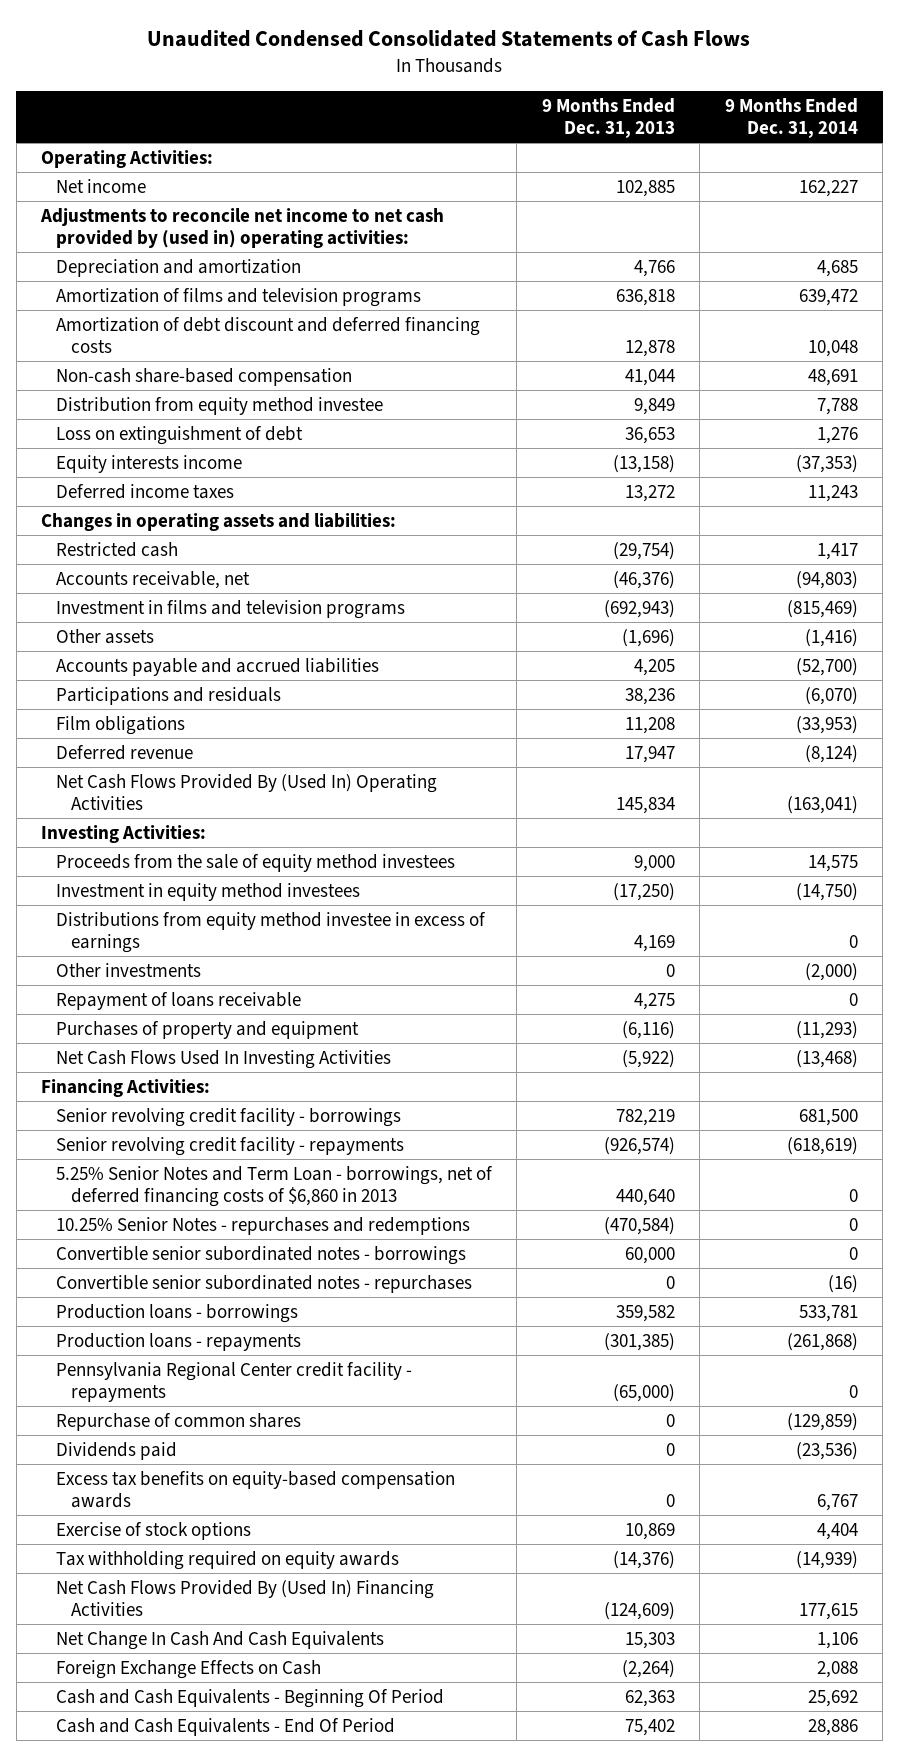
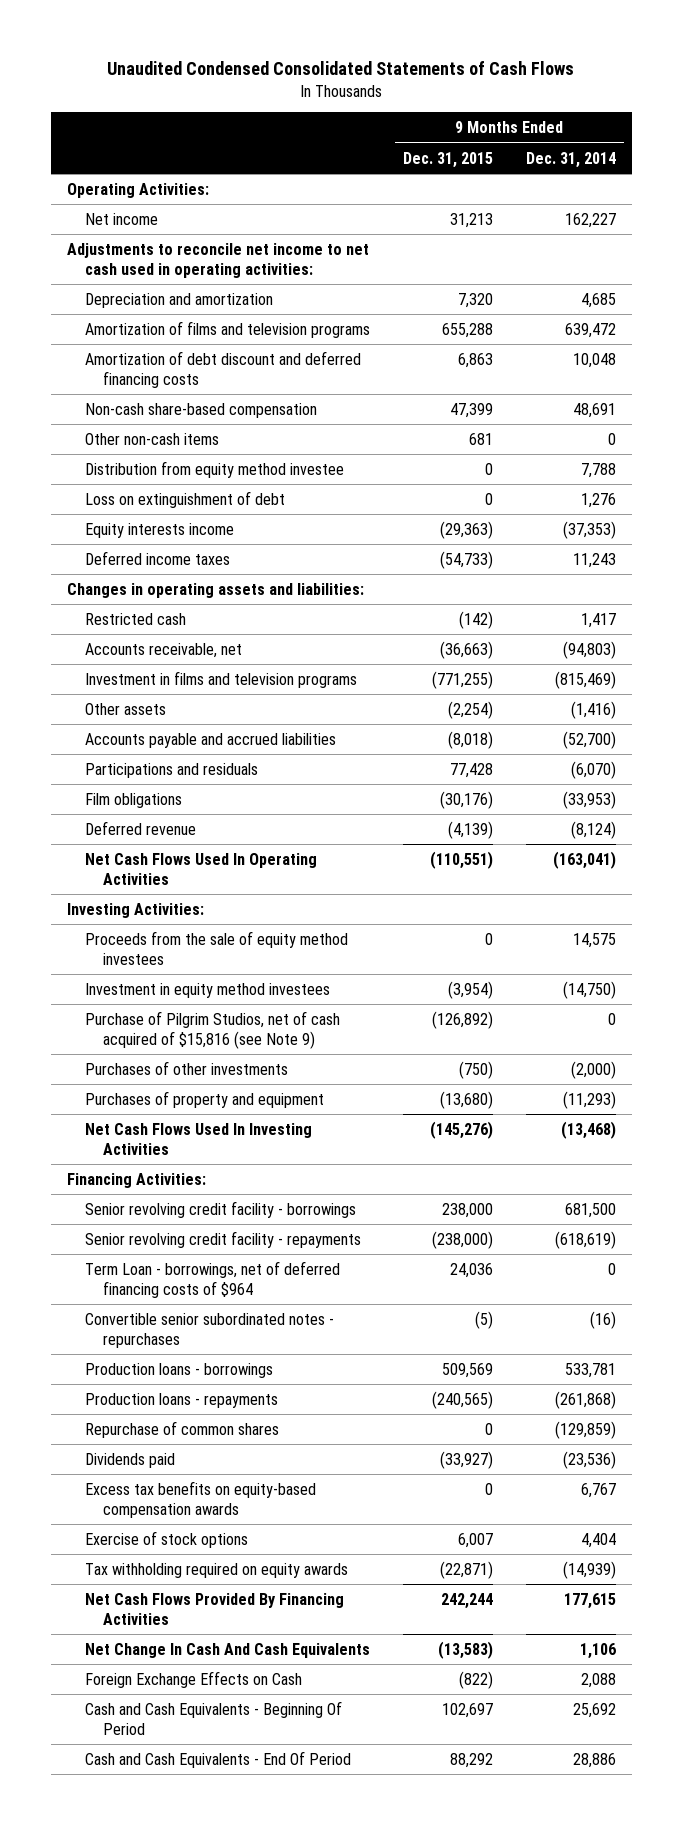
[541,97,675,138] 9 Months Ended Dec. 31, 2013 -> none
none -> [402,151,493,168] Dec. 31, 2015
[40,207,445,248] Adjustments to reconcile net income to net cash provided by (used in) operating activities: -> [67,242,370,278] Adjustments to reconcile net income to net cash used in operating activities:
none -> [84,432,219,445] Other non-cash items
[56,773,438,810] Net Cash Flows Provided By (Used In) Operating Activities -> [84,852,317,885] Net Cash Flows Used In Operating Activities
[56,911,487,953] Distributions from equity method investee in excess of earnings -> none
[56,991,302,1010] Repayment of loans receivable -> none
none -> [84,1010,340,1049] Purchase of Pilgrim Studios, net of cash acquired of $15,816 (see Note 9)
[56,962,202,977] Other investments -> [84,1060,288,1075] Purchases of other investments
[56,1216,471,1235] 10.25% Senior Notes - repurchases and redemptions -> none
[56,1245,467,1265] Convertible senior subordinated notes - borrowings -> none
[56,1165,494,1207] 5.25% Senior Notes and Term Loan - borrowings, net of deferred financing costs of $6,860 in 2013 -> [84,1260,340,1298] Term Loan - borrowings, net of deferred financing costs of $964
[56,1361,413,1402] Pennsylvania Regional Center credit facility - repayments -> none
[56,1579,435,1616] Net Cash Flows Provided By (Used In) Financing Activities -> [84,1592,344,1625] Net Cash Flows Provided By Financing Activities

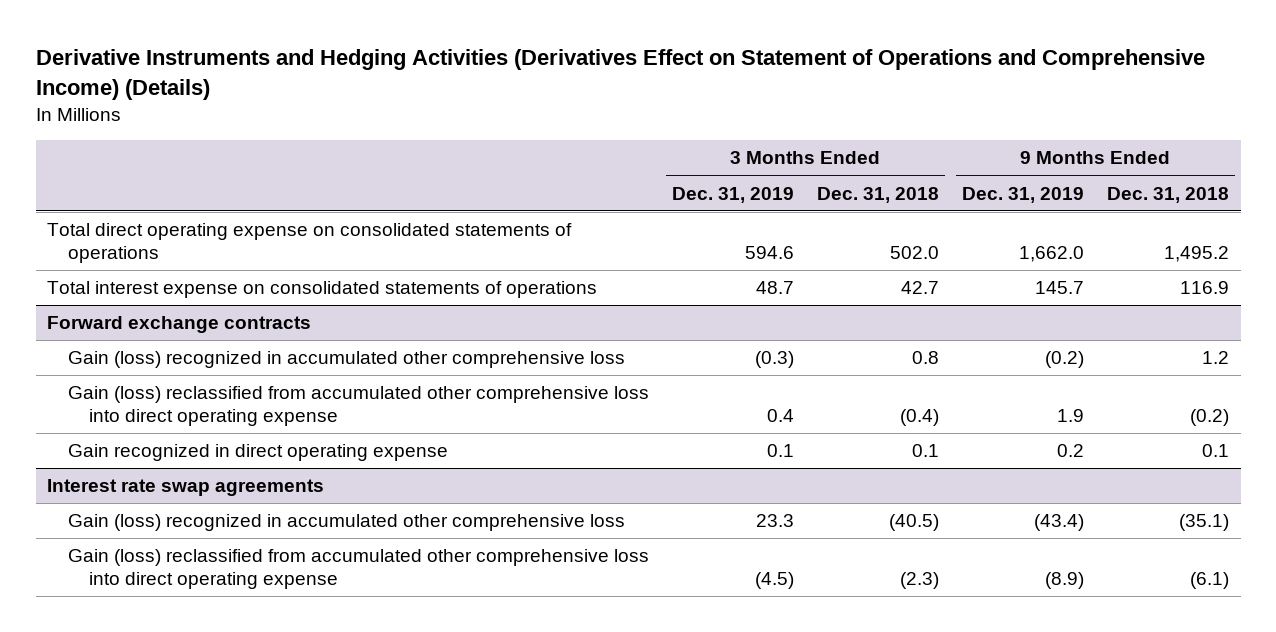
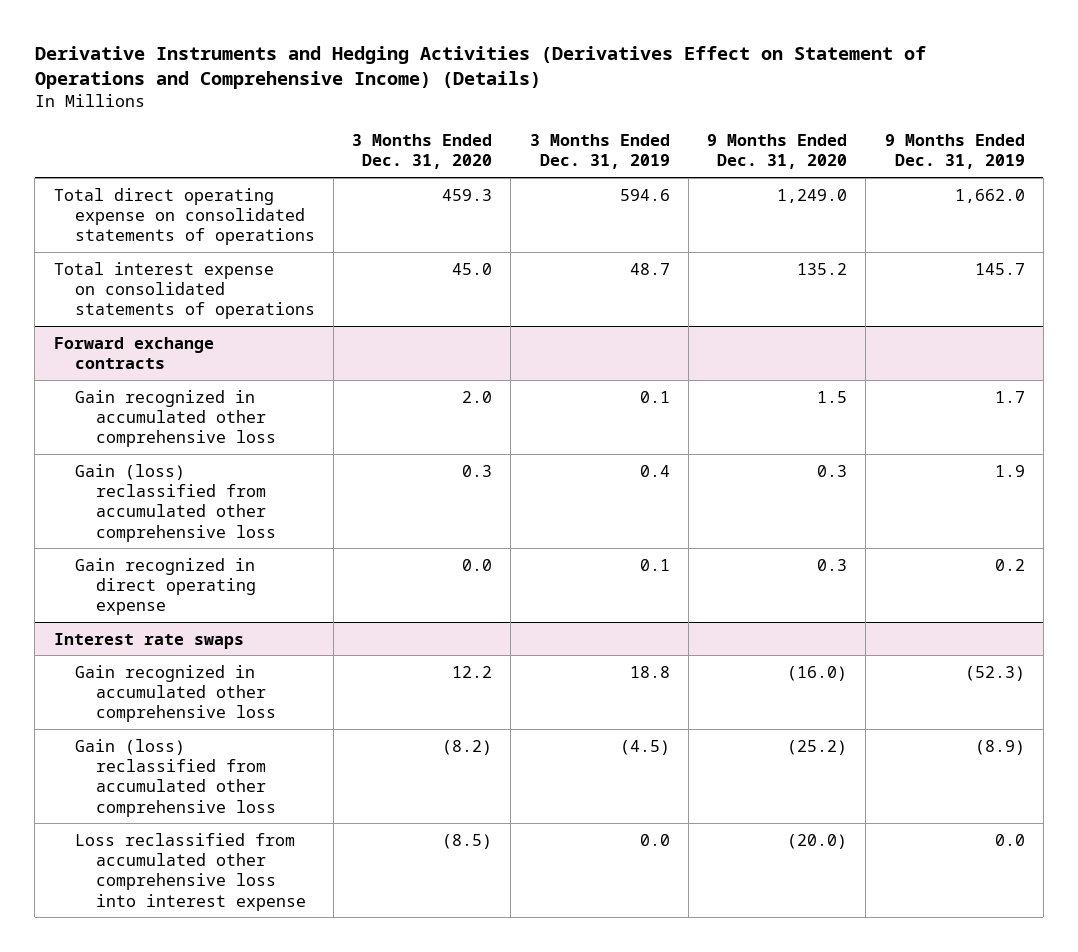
[816,186,939,203] Dec. 31, 2018 -> none
[1107,186,1230,203] Dec. 31, 2018 -> none
none -> [352,134,493,170] 3 Months Ended Dec. 31, 2020
none -> [707,134,848,170] 9 Months Ended Dec. 31, 2020
[67,351,625,369] Gain (loss) recognized in accumulated other comprehensive loss -> [74,389,276,448] Gain recognized in accumulated other comprehensive loss
[754,351,794,369] (0.3) -> [639,390,670,403] 0.1
[1044,351,1084,369] (0.2) -> [994,390,1025,403] 1.7
[67,386,649,426] Gain (loss) reclassified from accumulated other comprehensive loss into direct operating expense -> [74,463,276,542] Gain (loss) reclassified from accumulated other comprehensive loss
[47,479,325,497] Interest rate swap agreements -> [53,632,244,649] Interest rate swaps
[67,514,625,532] Gain (loss) recognized in accumulated other comprehensive loss -> [74,664,276,723] Gain recognized in accumulated other comprehensive loss
[755,514,794,528] 23.3 -> [629,665,670,678] 18.8
[1033,514,1084,532] (43.4) -> [964,665,1025,681] (52.3)
[67,549,649,589] Gain (loss) reclassified from accumulated other comprehensive loss into direct operating expense -> [74,738,276,817] Gain (loss) reclassified from accumulated other comprehensive loss
none -> [74,832,306,911] Loss reclassified from accumulated other comprehensive loss into interest expense

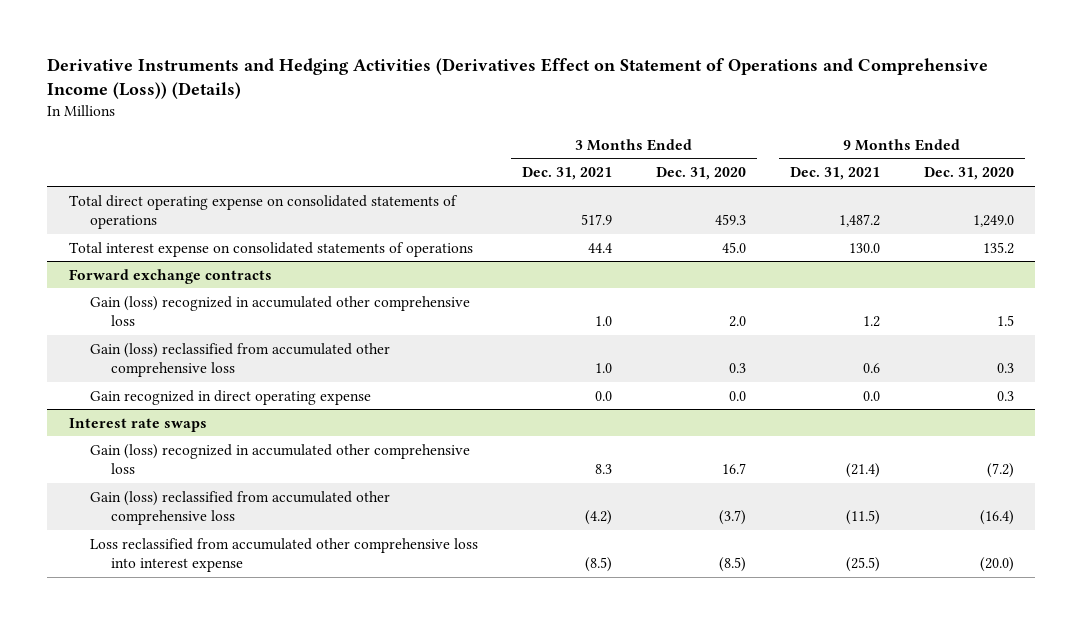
[34,46,926,90] Derivative Instruments and Hedging Activities (Derivatives Effect on Statement of Operations and Comprehensive Income) (Details) -> [46,57,988,99] Derivative Instruments and Hedging Activities (Derivatives Effect on Statement of Operations and Comprehensive Income (Loss)) (Details)
[529,134,670,170] 3 Months Ended Dec. 31, 2019 -> none
[884,134,1025,170] 9 Months Ended Dec. 31, 2019 -> none
none -> [521,167,612,181] Dec. 31, 2021
none -> [789,167,880,181] Dec. 31, 2021
[74,389,276,448] Gain recognized in accumulated other comprehensive loss -> [89,295,470,327] Gain (loss) recognized in accumulated other comprehensive loss
[74,664,276,723] Gain recognized in accumulated other comprehensive loss -> [89,443,470,475] Gain (loss) recognized in accumulated other comprehensive loss
[452,665,493,678] 12.2 -> [721,463,746,475] 16.7
[787,665,848,681] (16.0) -> [986,463,1014,479] (7.2)
[442,739,493,755] (8.2) -> [718,510,746,526] (3.7)
[787,739,848,755] (25.2) -> [979,510,1014,526] (16.4)

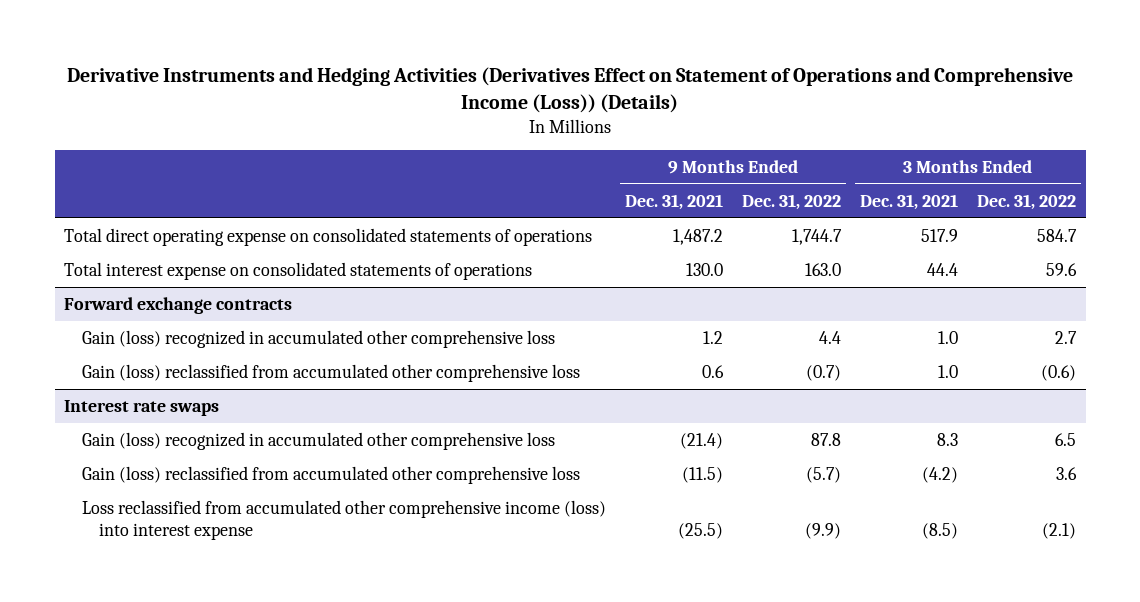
[655,167,746,181] Dec. 31, 2020 -> none
[923,167,1014,181] Dec. 31, 2020 -> none
none -> [741,193,841,210] Dec. 31, 2022
none -> [976,193,1076,210] Dec. 31, 2022
[89,389,371,405] Gain recognized in direct operating expense -> none
[89,537,478,573] Loss reclassified from accumulated other comprehensive loss into interest expense -> [81,499,606,540] Loss reclassified from accumulated other comprehensive income (loss) into interest expense

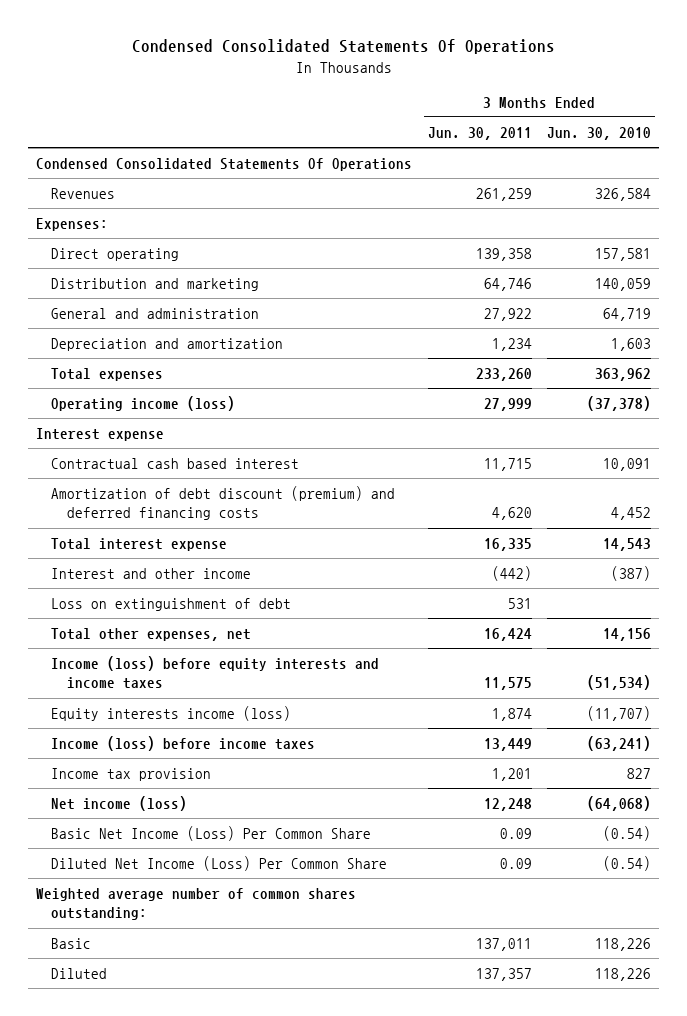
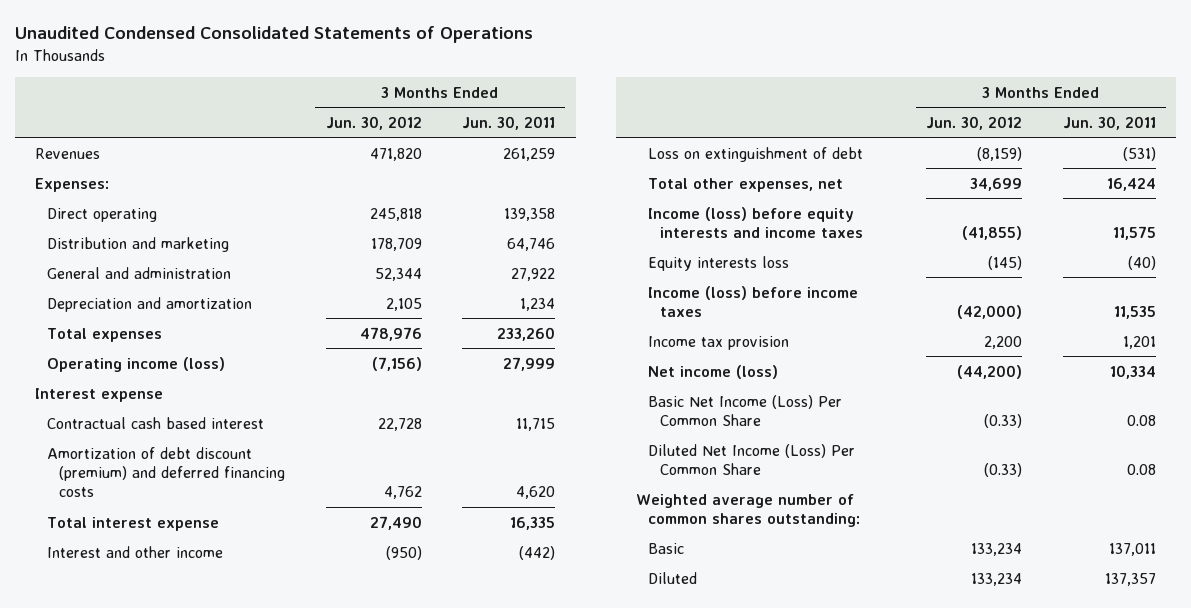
[131,39,555,55] Condensed Consolidated Statements Of Operations -> [14,26,533,44] Unaudited Condensed Consolidated Statements of Operations
[547,126,652,140] Jun. 30, 2010 -> none
none -> [325,115,422,130] Jun. 30, 2012
[35,158,412,172] Condensed Consolidated Statements Of Operations -> none
[507,598,532,610] 531 -> [1123,146,1157,161] (531)
[51,706,292,722] Equity interests income (loss) -> [647,255,789,271] Equity interests loss
[491,708,532,722] 1,874 -> [1128,255,1157,270] (40)
[483,738,532,752] 13,449 -> [1114,305,1157,319] 11,535
[483,798,532,812] 12,248 -> [1110,364,1157,379] 10,334
[499,828,532,840] 0.09 -> [1127,414,1157,426] 0.08
[499,858,532,870] 0.09 -> [1127,463,1157,475] 0.08

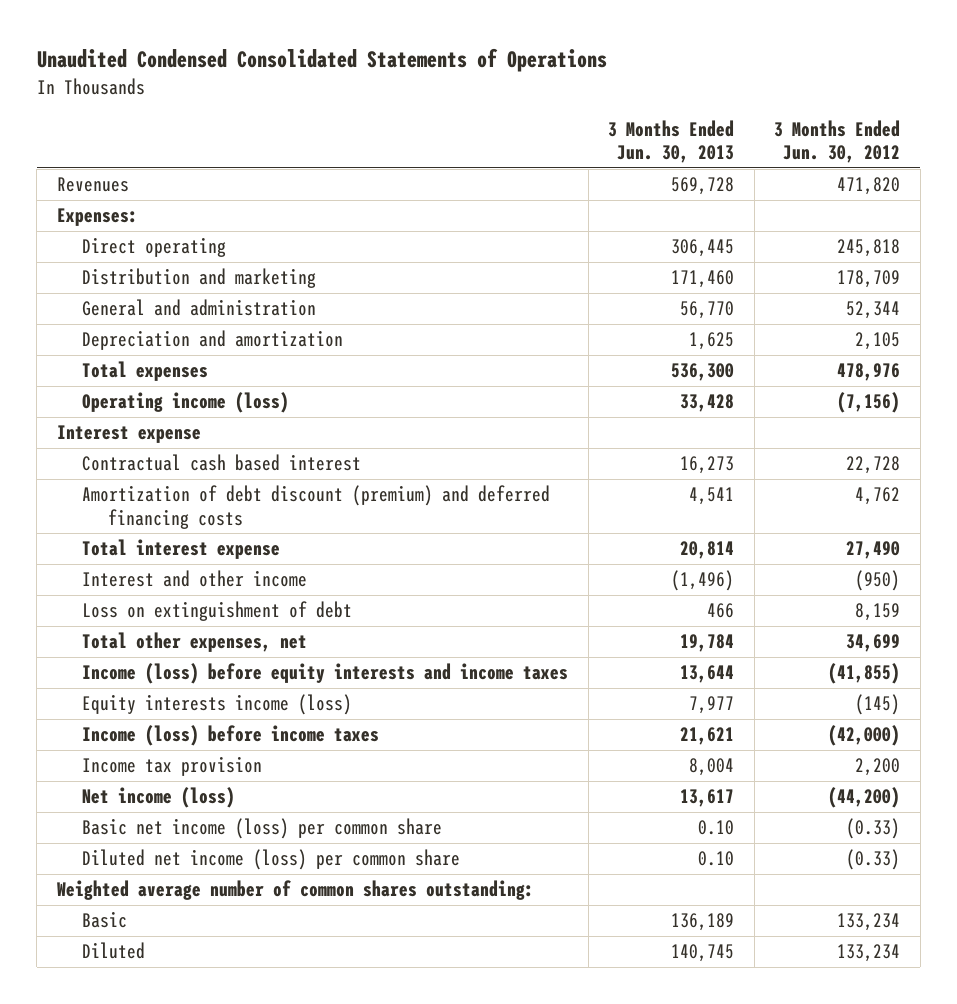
[462,115,556,130] Jun. 30, 2011 -> none
none -> [608,119,735,164] 3 Months Ended Jun. 30, 2013
[977,146,1023,161] (8,159) -> [855,603,901,622] 8,159
[647,255,789,271] Equity interests loss -> [82,694,353,716] Equity interests income (loss)
[647,394,842,426] Basic Net Income (Loss) Per Common Share -> [82,818,443,840] Basic net income (loss) per common share
[647,443,855,475] Diluted Net Income (Loss) Per Common Share -> [82,849,461,871] Diluted net income (loss) per common share

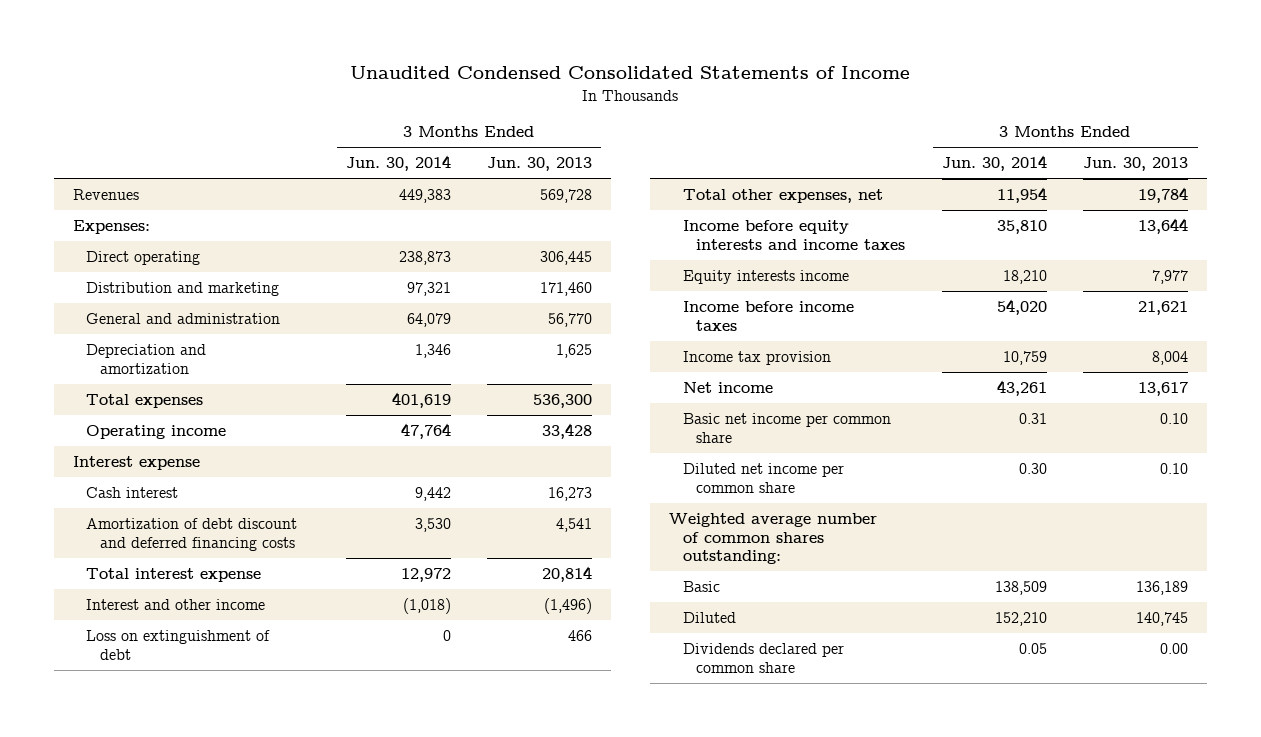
[36,48,607,73] Unaudited Condensed Consolidated Statements of Operations -> [350,66,911,80] Unaudited Condensed Consolidated Statements of Income
[774,119,901,164] 3 Months Ended Jun. 30, 2012 -> none
none -> [345,155,451,172] Jun. 30, 2014
[82,392,290,414] Operating income (loss) -> [86,424,227,439] Operating income
[82,454,362,472] Contractual cash based interest -> [86,486,179,498] Cash interest
[82,485,551,529] Amortization of debt discount (premium) and deferred financing costs -> [86,517,298,551] Amortization of debt discount and deferred financing costs
[82,663,569,685] Income (loss) before equity interests and income taxes -> [682,219,906,250] Income before equity interests and income taxes
[82,694,353,716] Equity interests income (loss) -> [682,269,849,284] Equity interests income
[82,725,380,747] Income (loss) before income taxes -> [682,300,854,331] Income before income taxes
[82,787,236,809] Net income (loss) -> [682,381,773,393] Net income
[82,818,443,840] Basic net income (loss) per common share -> [682,412,891,443] Basic net income per common share
[82,849,461,871] Diluted net income (loss) per common share -> [682,462,844,493] Diluted net income per common share
none -> [682,642,844,673] Dividends declared per common share

